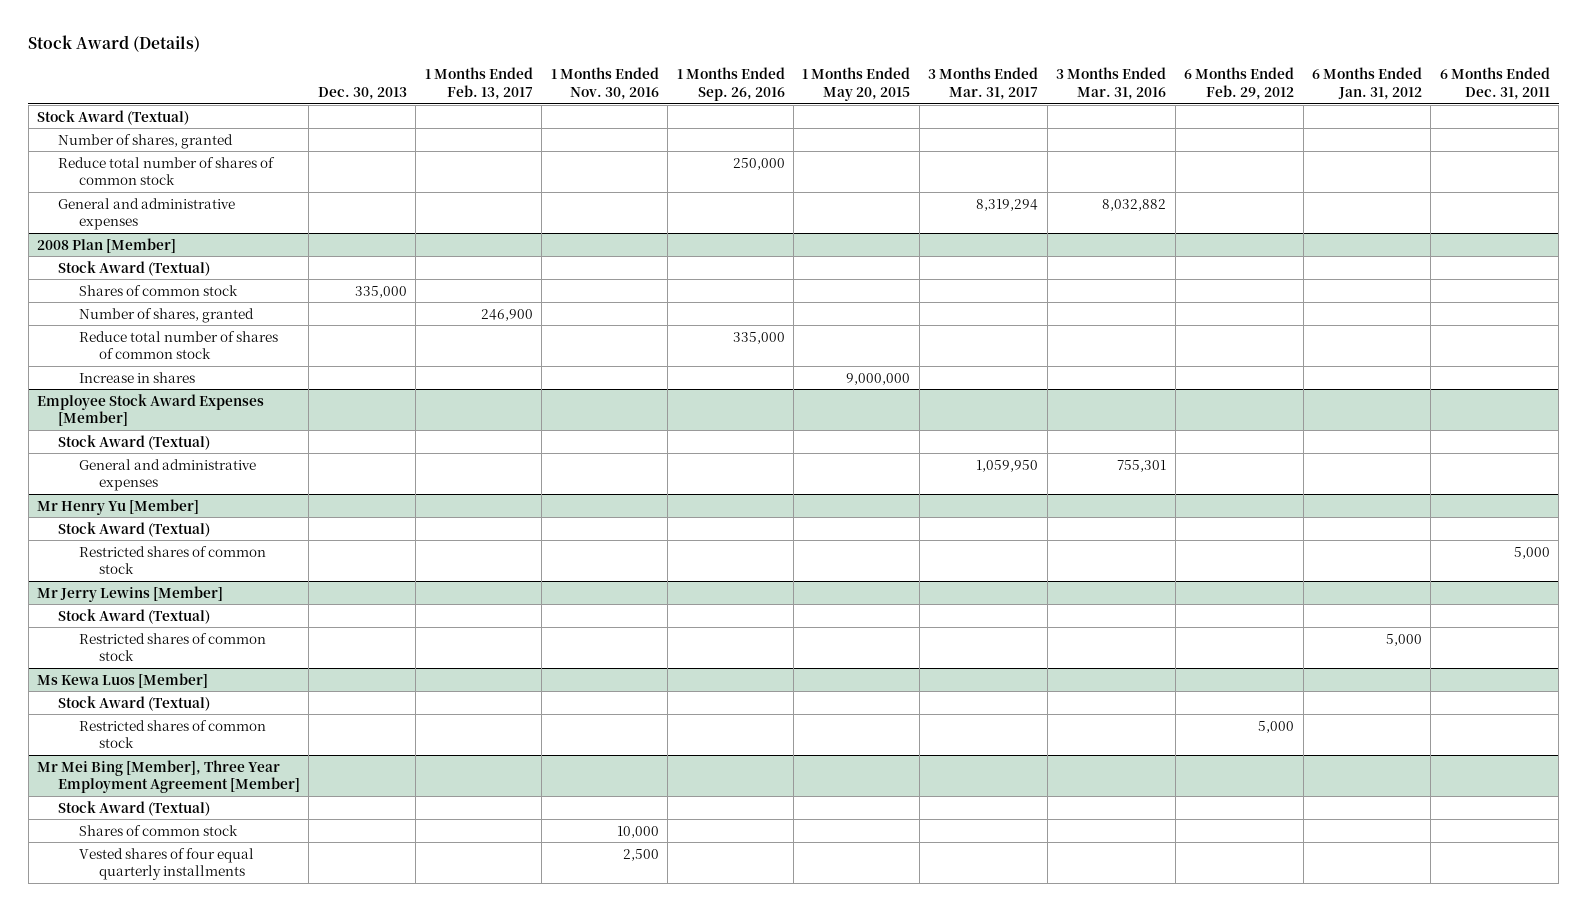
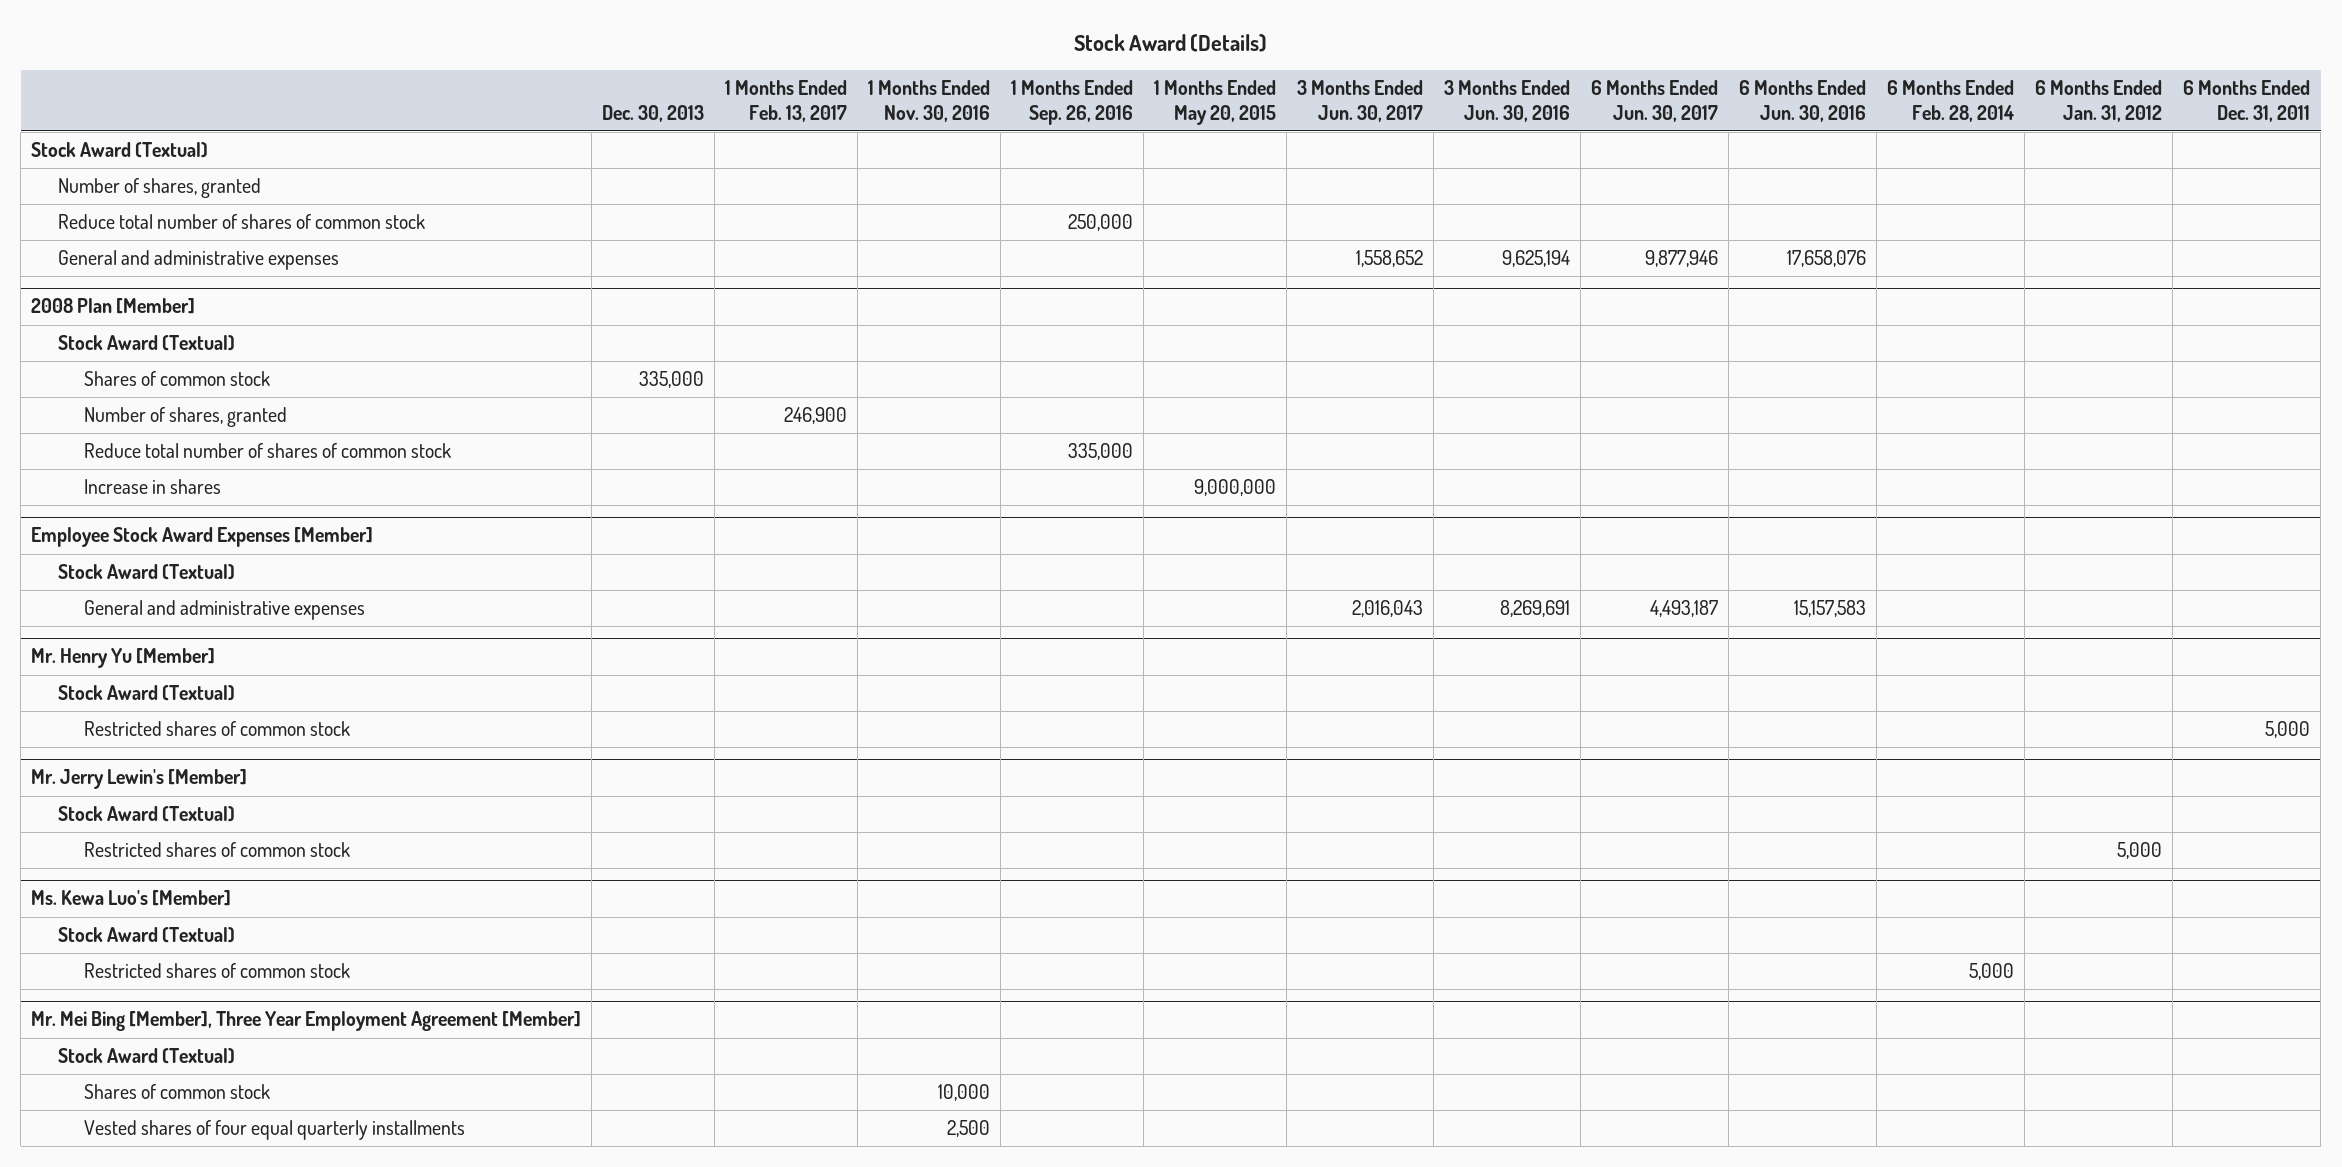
[928,67,1039,100] 3 Months Ended Mar. 31, 2017 -> none
[1056,67,1167,100] 3 Months Ended Mar. 31, 2016 -> none
[1184,67,1295,100] 6 Months Ended Feb. 29, 2012 -> none
none -> [1297,80,1424,122] 3 Months Ended Jun. 30, 2017
none -> [1444,80,1571,122] 3 Months Ended Jun. 30, 2016
none -> [1591,80,1719,122] 6 Months Ended Jun. 30, 2017
none -> [1739,80,1867,122] 6 Months Ended Jun. 30, 2016
none -> [1887,80,2015,122] 6 Months Ended Feb. 28, 2014
[37,498,200,515] Mr Henry Yu [Member] -> [31,648,216,669] Mr. Henry Yu [Member]
[37,585,224,602] Mr Jerry Lewins [Member] -> [31,769,248,790] Mr. Jerry Lewin's [Member]
[37,672,209,688] Ms Kewa Luos [Member] -> [31,890,232,907] Ms. Kewa Luo's [Member]
[37,759,300,794] Mr Mei Bing [Member], Three Year Employment Agreement [Member] -> [31,1011,582,1032] Mr. Mei Bing [Member], Three Year Employment Agreement [Member]

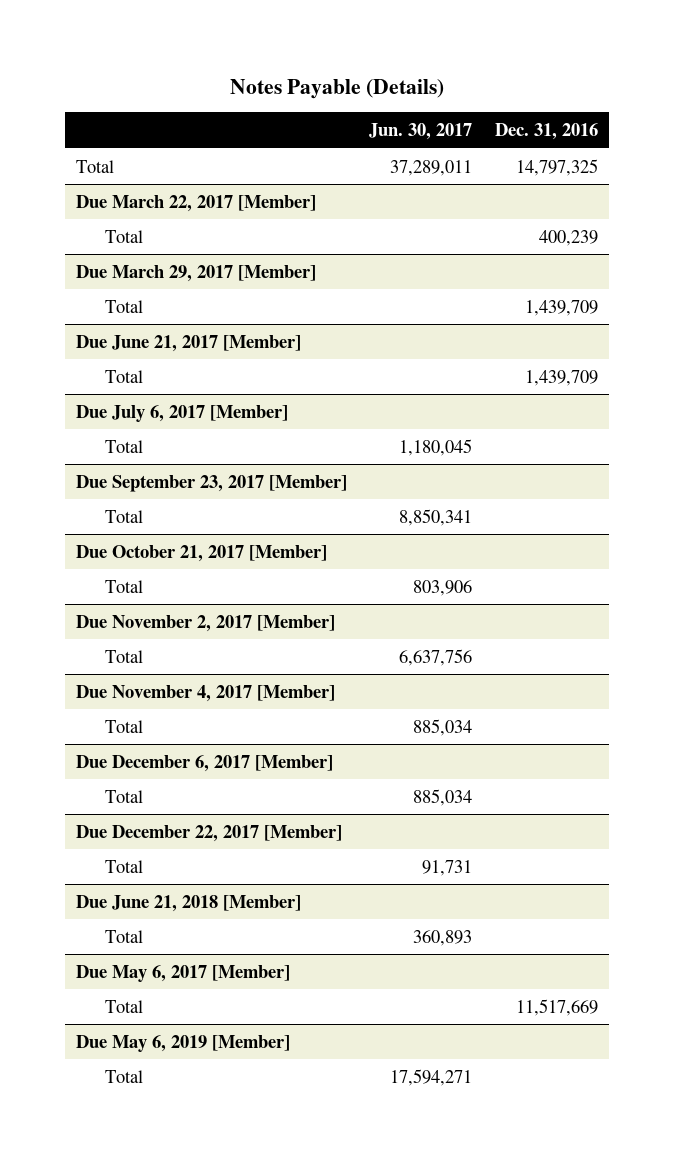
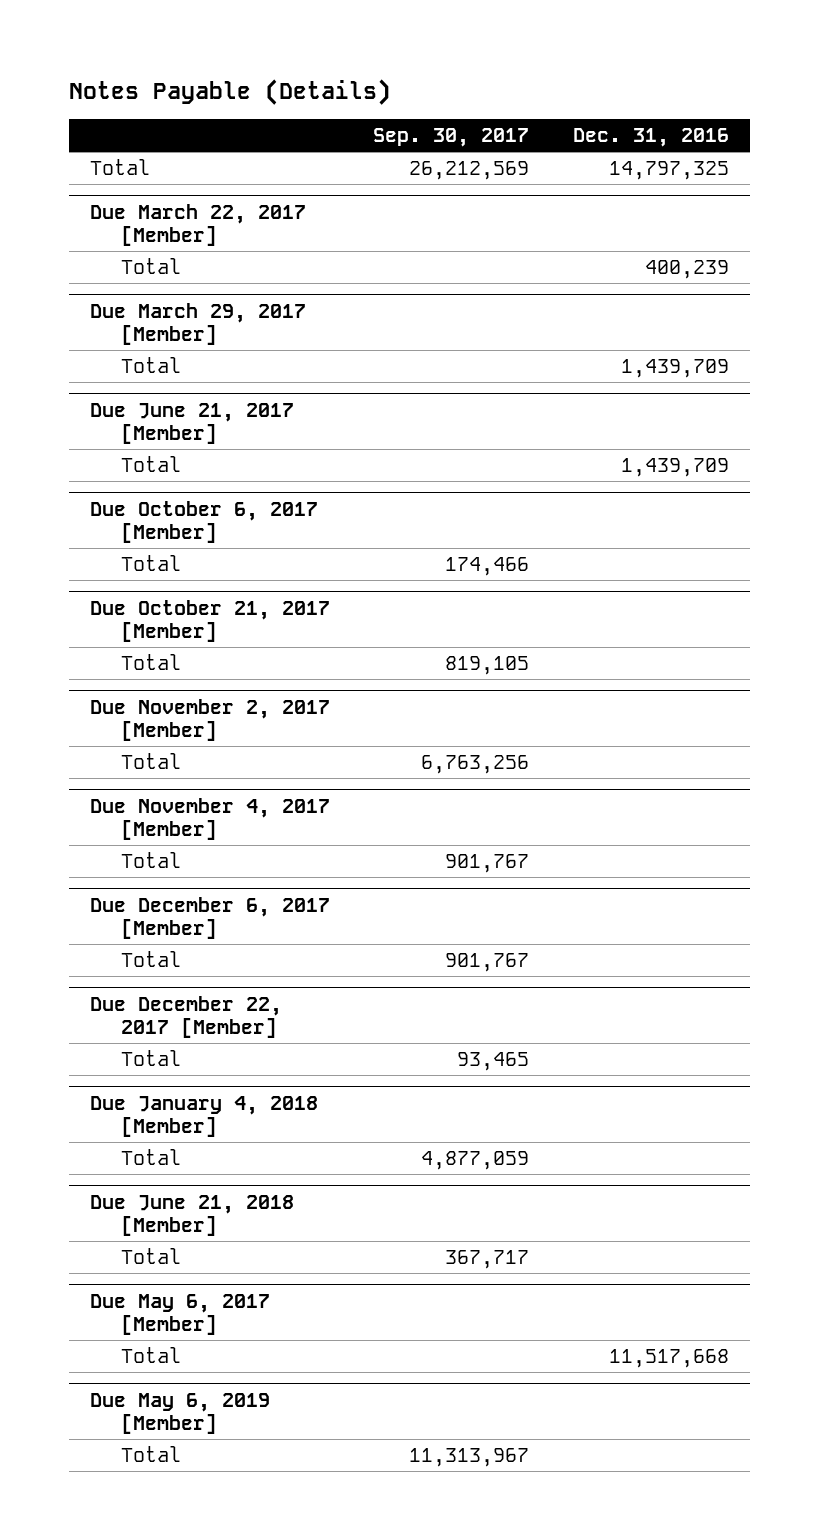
[369,123,473,141] Jun. 30, 2017 -> none
none -> [373,128,530,148] Sep. 30, 2017
[75,404,288,422] Due July 6, 2017 [Member] -> [90,500,319,544] Due October 6, 2017 [Member]
[75,474,347,492] Due September 23, 2017 [Member] -> none
[105,509,144,523] Total -> none
none -> [90,1095,319,1138] Due January 4, 2018 [Member]
none -> [120,1149,181,1166] Total
[515,998,598,1016] 11,517,669 -> [608,1349,729,1369] 11,517,668

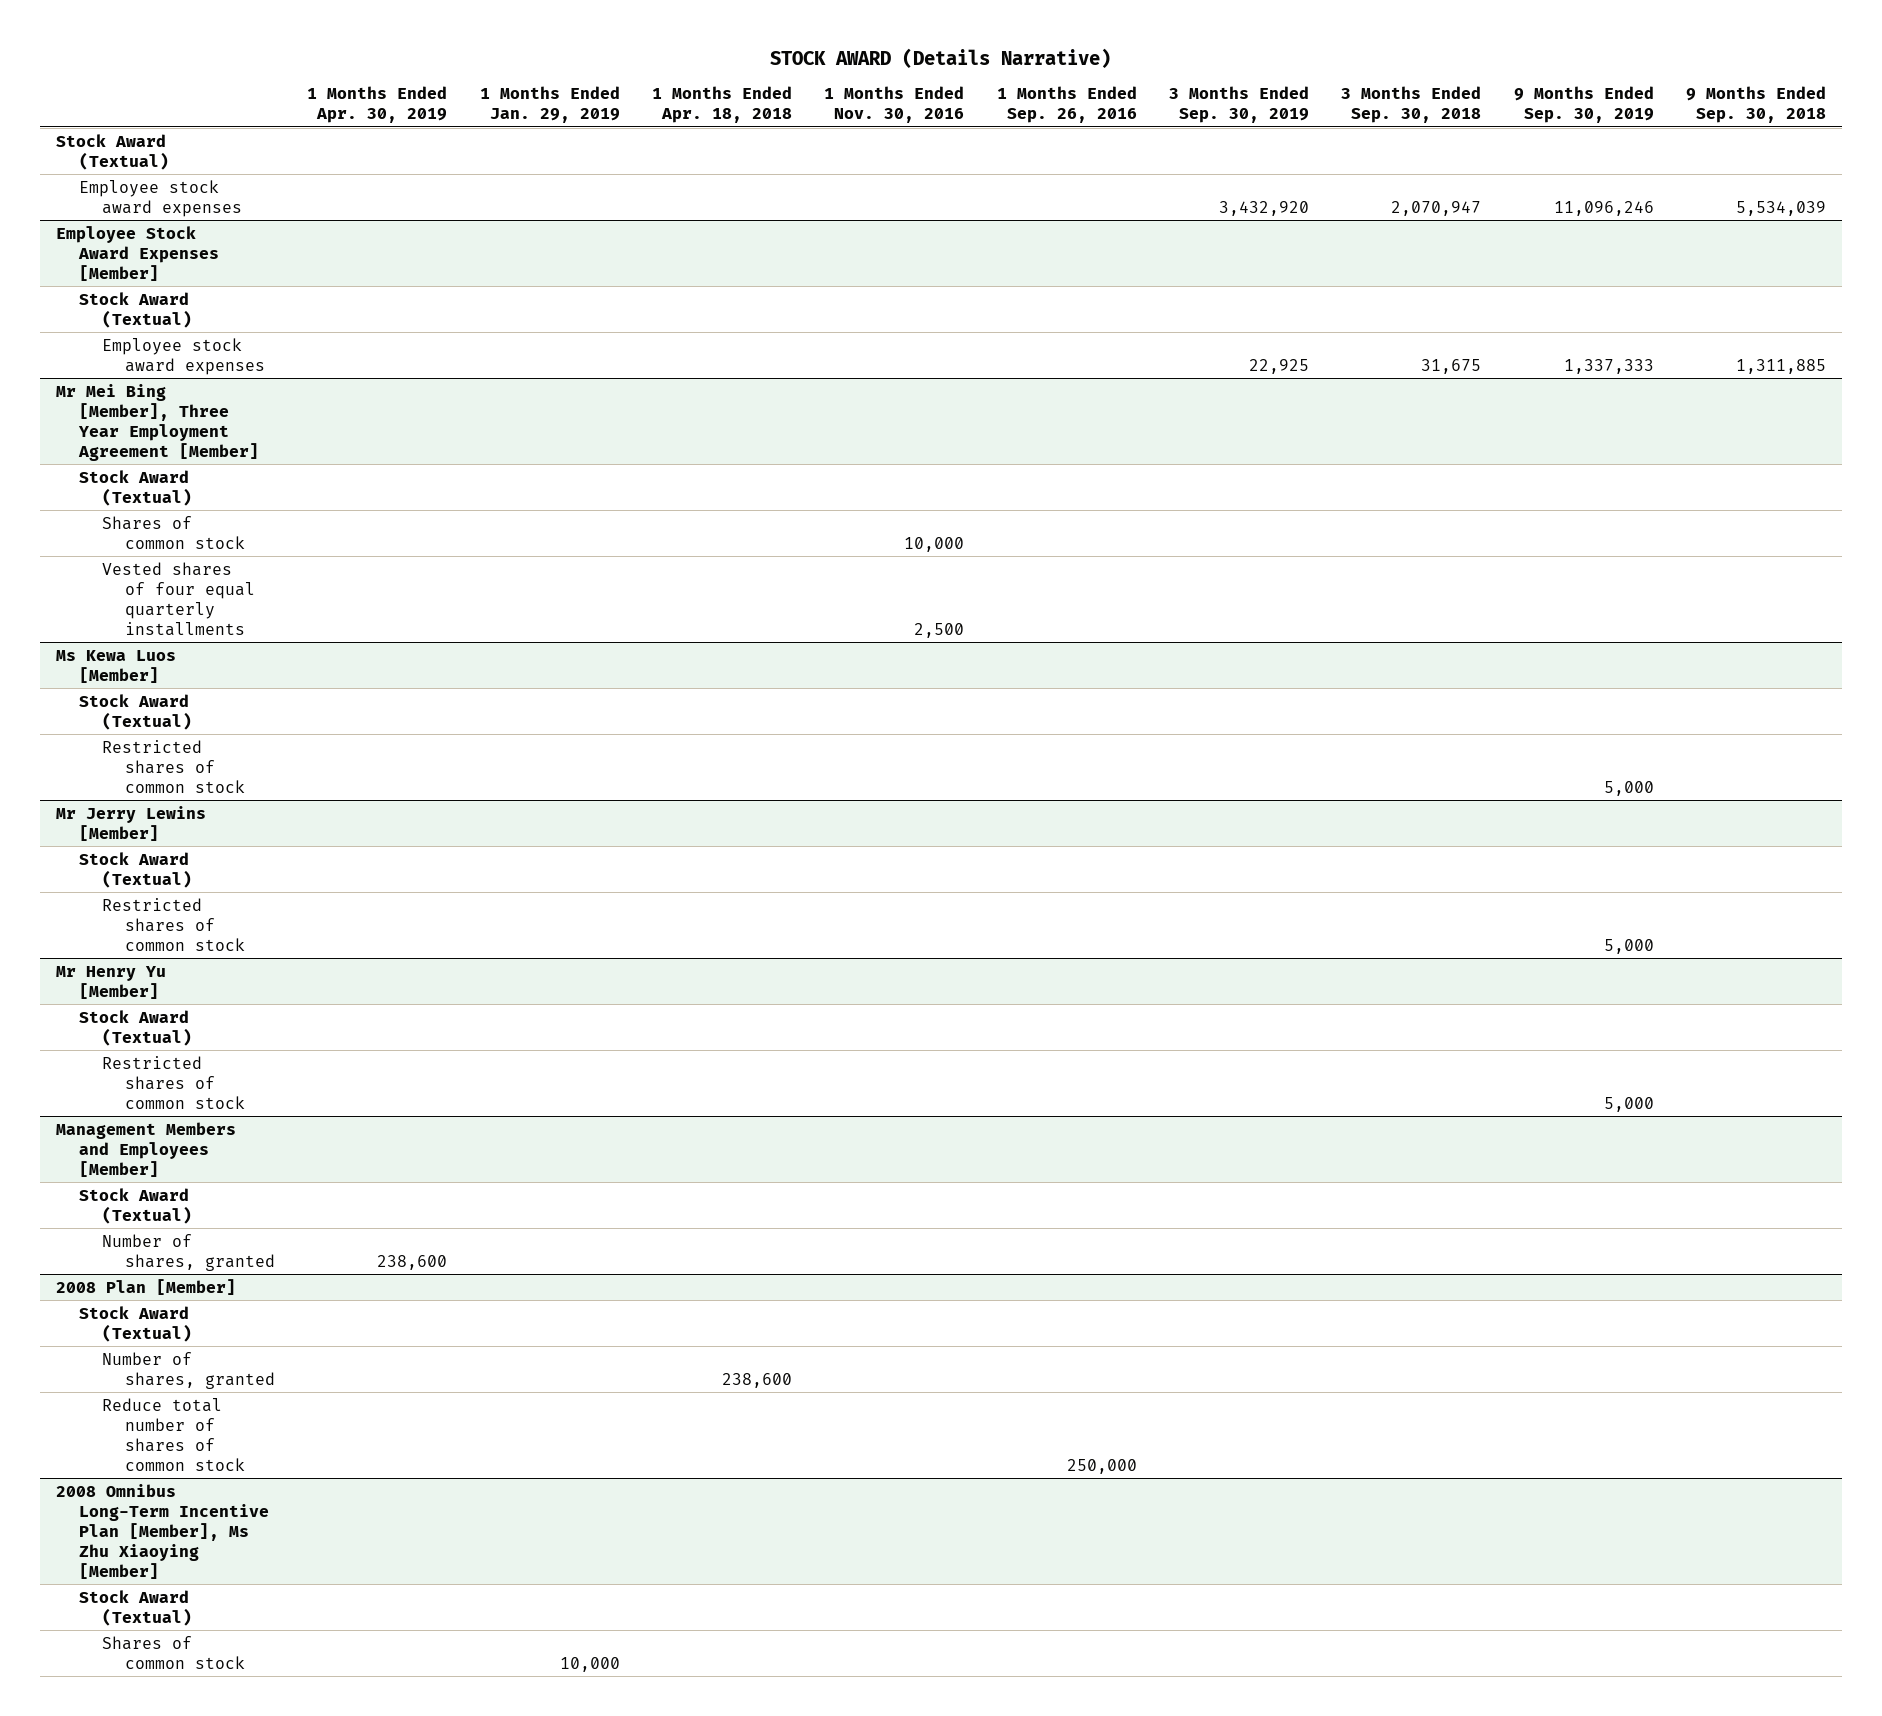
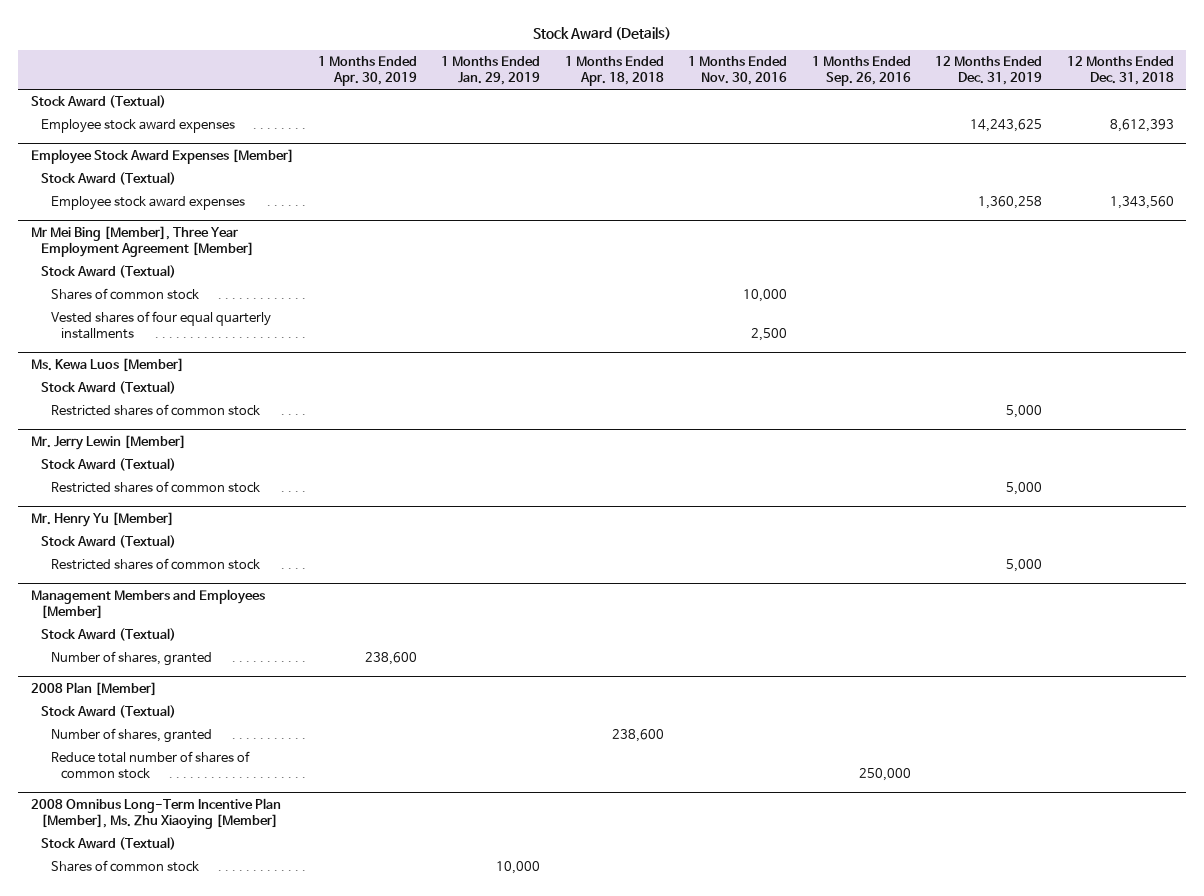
[769,47,1111,68] STOCK AWARD (Details Narrative) -> [533,26,672,40] Stock Award (Details)
[1168,86,1309,124] 3 Months Ended Sep. 30, 2019 -> none
[1341,86,1482,124] 3 Months Ended Sep. 30, 2018 -> none
[1513,86,1654,124] 9 Months Ended Sep. 30, 2019 -> none
[1685,86,1826,124] 9 Months Ended Sep. 30, 2018 -> none
none -> [935,56,1043,85] 12 Months Ended Dec. 31, 2019
none -> [1066,56,1174,85] 12 Months Ended Dec. 31, 2018
[55,649,176,683] Ms Kewa Luos [Member] -> [30,357,184,372] Ms. Kewa Luos [Member]
[55,805,206,841] Mr Jerry Lewins [Member] -> [30,434,186,450] Mr. Jerry Lewin [Member]
[55,965,166,999] Mr Henry Yu [Member] -> [30,511,174,527] Mr. Henry Yu [Member]
[55,1483,269,1579] 2008 Omnibus Long-Term Incentive Plan [Member], Ms Zhu Xiaoying [Member] -> [30,797,281,829] 2008 Omnibus Long-Term Incentive Plan [Member], Ms. Zhu Xiaoying [Member]

